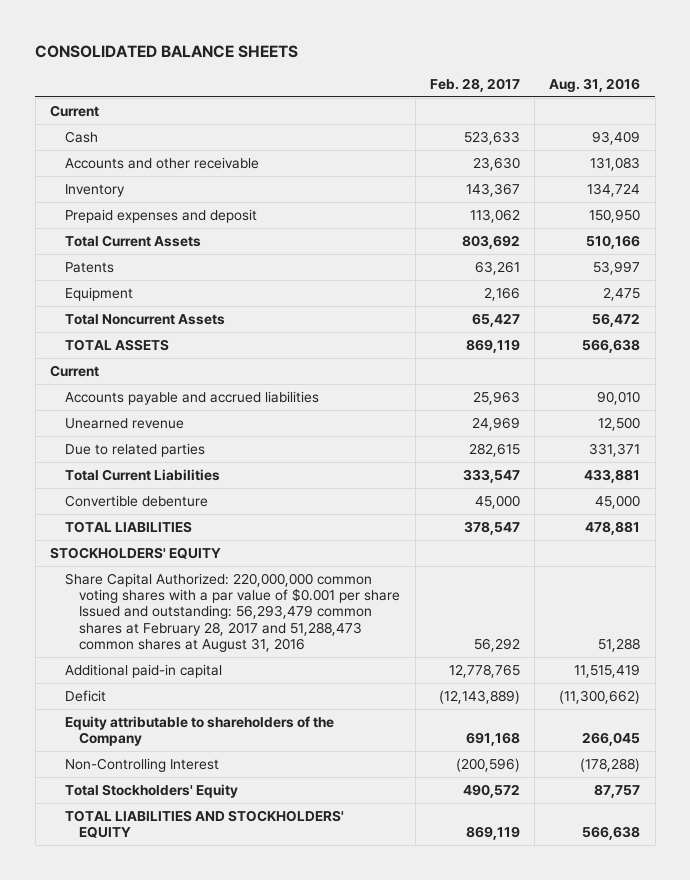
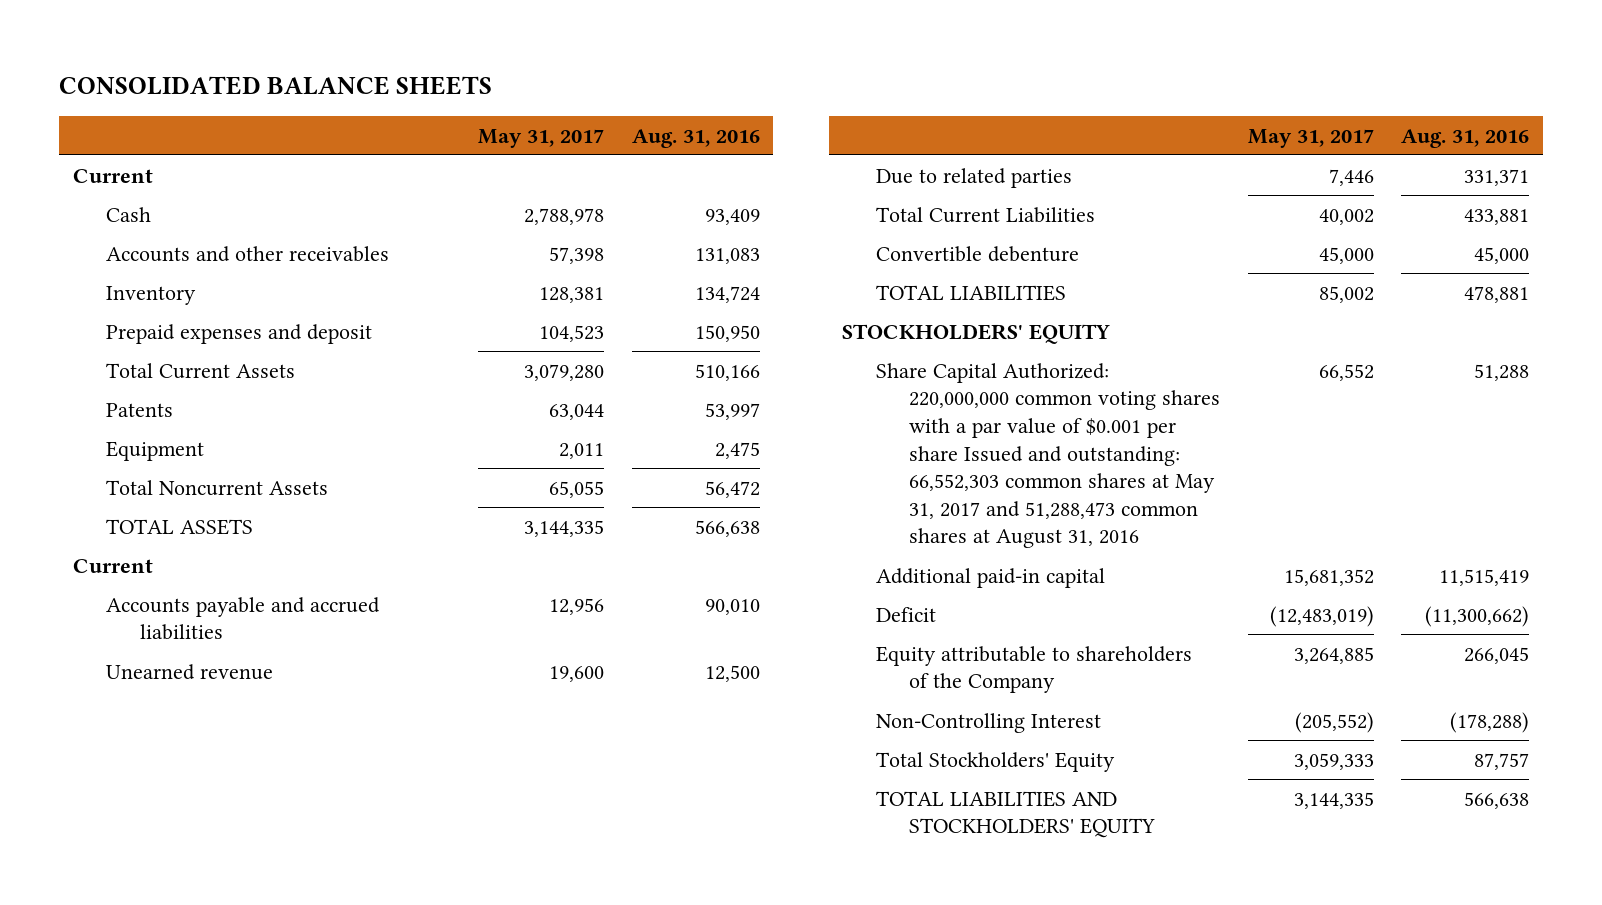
[429,78,520,93] Feb. 28, 2017 -> none
none -> [478,128,605,148] May 31, 2017
[64,156,259,169] Accounts and other receivable -> [106,245,390,262] Accounts and other receivables
[64,572,401,652] Share Capital Authorized: 220,000,000 common voting shares with a par value of $0.001 per share Issued and outstanding: 56,293,479 common shares at February 28, 2017 and 51,288,473 common shares at August 31, 2016 -> [875,362,1221,549] Share Capital Authorized: 220,000,000 common voting shares with a par value of $0.001 per share Issued and outstanding: 66,552,303 common shares at May 31, 2017 and 51,288,473 common shares at August 31, 2016

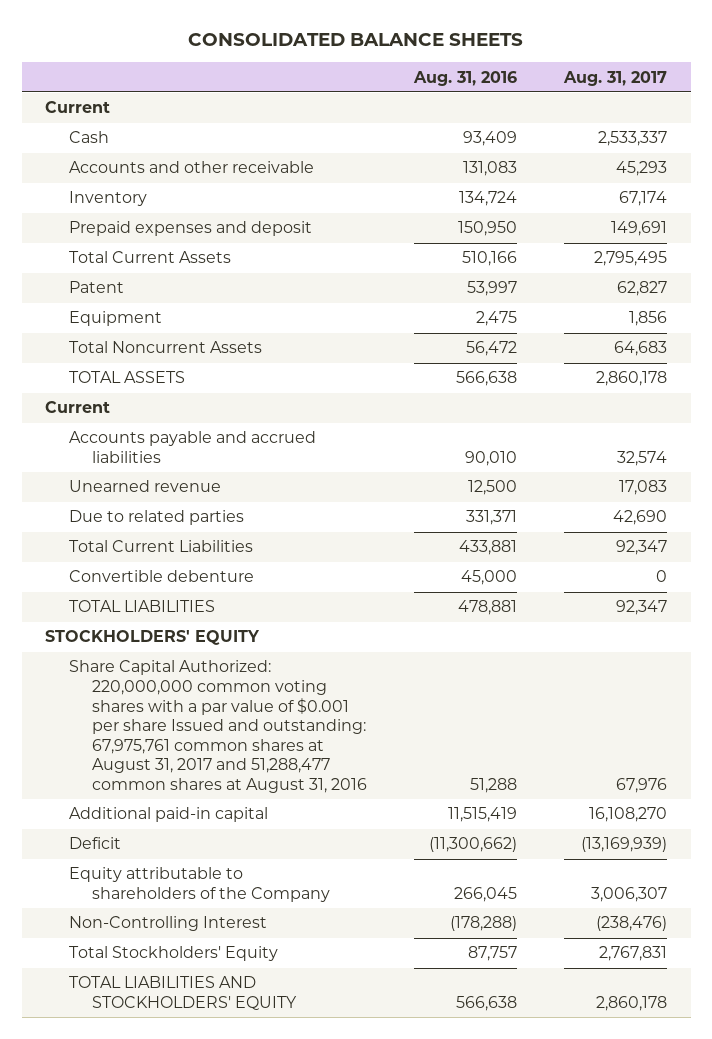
[478,128,605,148] May 31, 2017 -> none
none -> [563,70,668,86] Aug. 31, 2017
[106,245,390,262] Accounts and other receivables -> [68,161,314,174] Accounts and other receivable
[106,402,174,417] Patents -> [68,281,124,294] Patent
[875,362,1221,549] Share Capital Authorized: 220,000,000 common voting shares with a par value of $0.001 per share Issued and outstanding: 66,552,303 common shares at May 31, 2017 and 51,288,473 common shares at August 31, 2016 -> [68,660,368,793] Share Capital Authorized: 220,000,000 common voting shares with a par value of $0.001 per share Issued and outstanding: 67,975,761 common shares at August 31, 2017 and 51,288,477 common shares at August 31, 2016

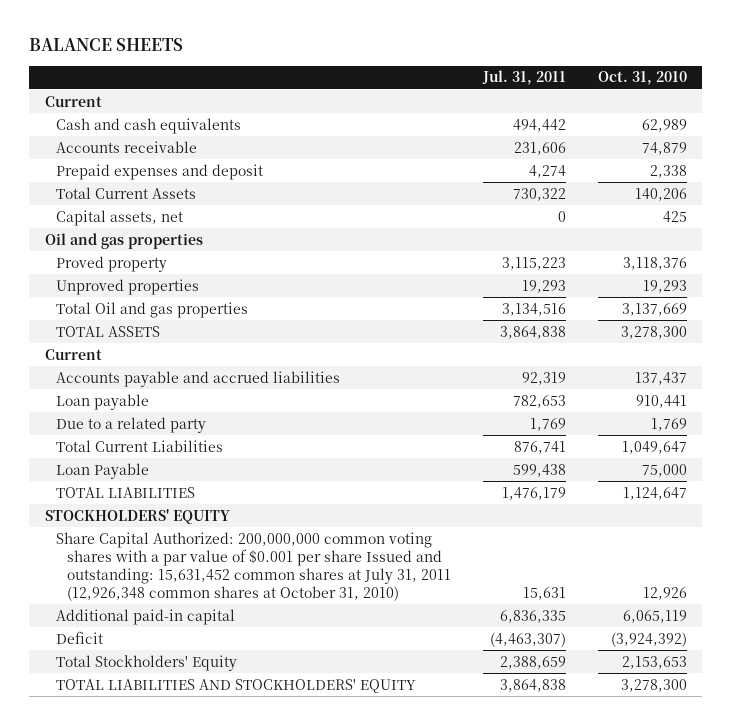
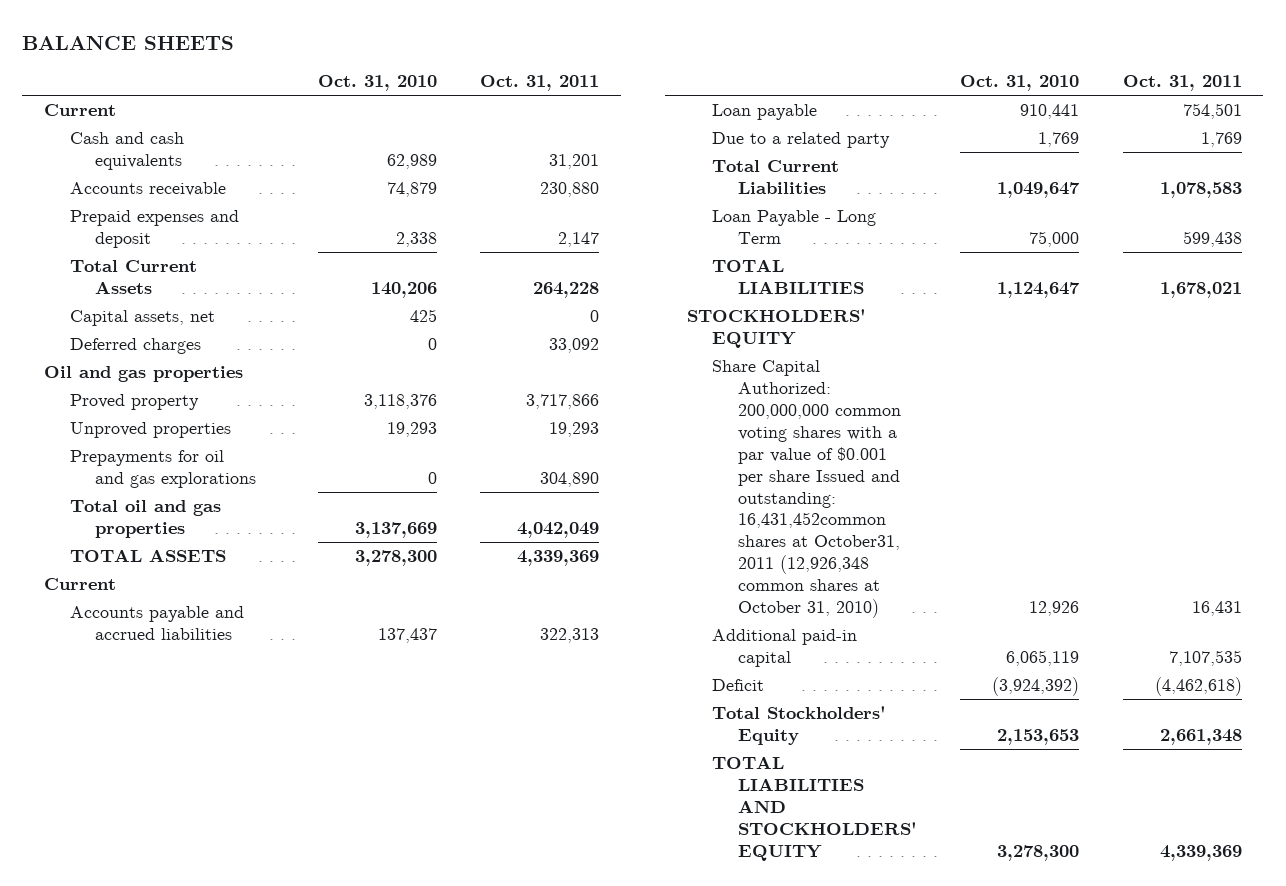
[481,70,566,86] Jul. 31, 2011 -> none
none -> [480,75,600,92] Oct. 31, 2011
none -> [69,337,201,354] Deferred charges
none -> [69,449,257,488] Prepayments for oil and gas explorations
[56,301,249,318] Total Oil and gas properties -> [69,499,221,538] Total oil and gas properties
[56,462,150,479] Loan Payable -> [712,209,877,244] Loan Payable - Long Term
[56,531,452,601] Share Capital Authorized: 200,000,000 common voting shares with a par value of $0.001 per share Issued and outstanding: 15,631,452 common shares at July 31, 2011 (12,926,348 common shares at October 31, 2010) -> [712,359,901,619] Share Capital Authorized: 200,000,000 common voting shares with a par value of $0.001 per share Issued and outstanding: 16,431,452common shares at October31, 2011 (12,926,348 common shares at October 31, 2010)

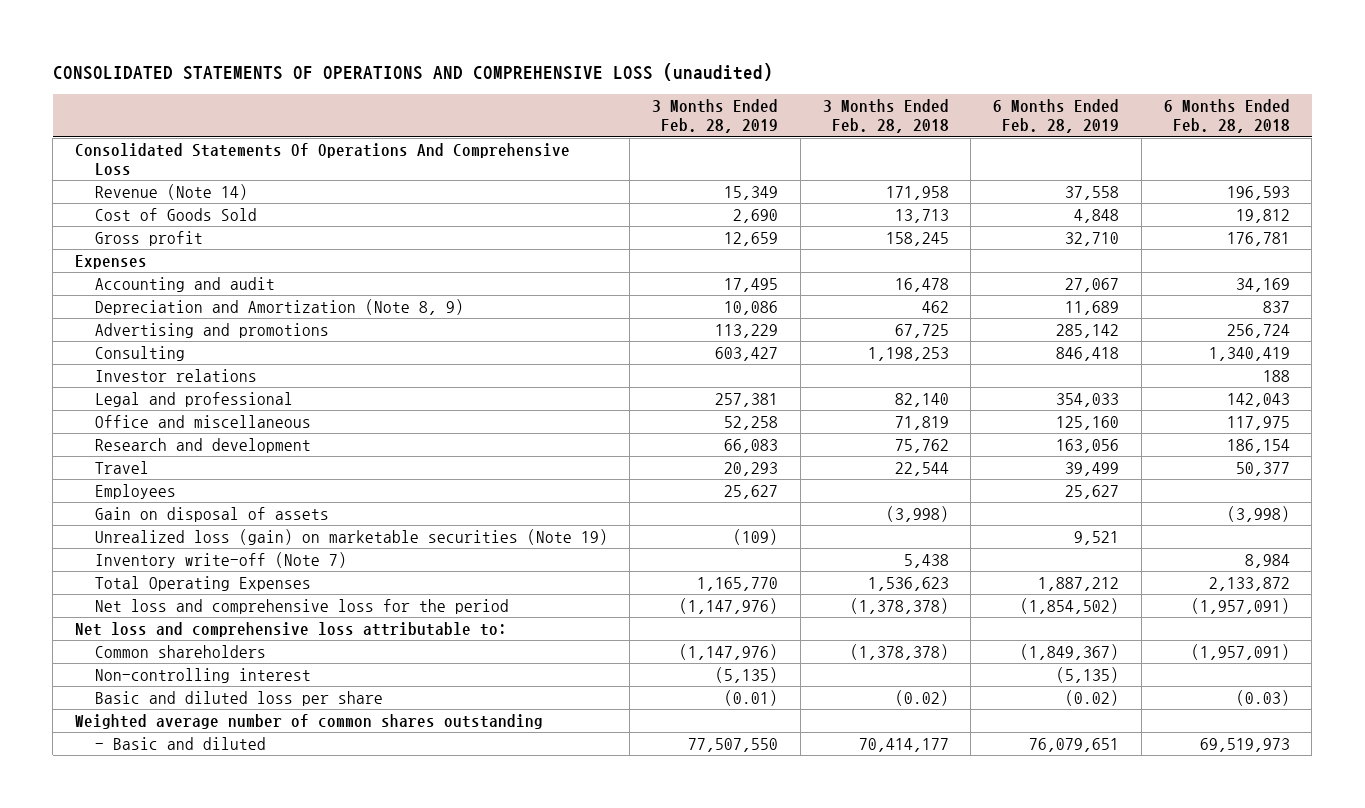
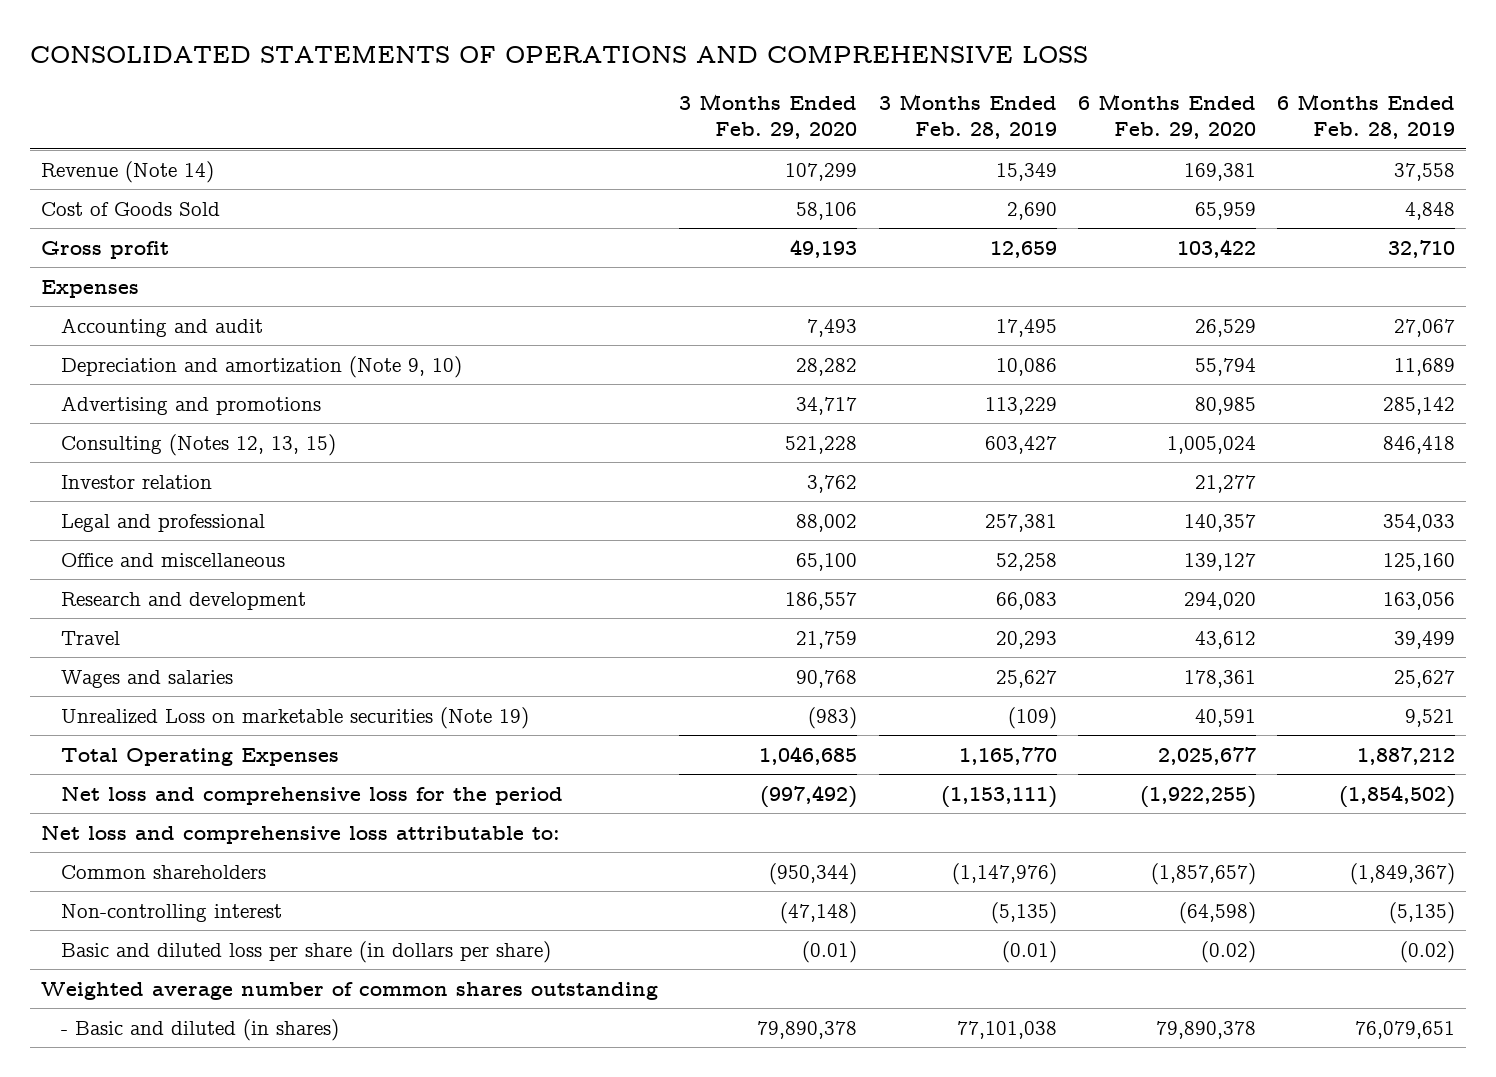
[52,63,773,82] CONSOLIDATED STATEMENTS OF OPERATIONS AND COMPREHENSIVE LOSS (unaudited) -> [30,44,1089,63] CONSOLIDATED STATEMENTS OF OPERATIONS AND COMPREHENSIVE LOSS
[822,99,949,134] 3 Months Ended Feb. 28, 2018 -> none
[1163,99,1290,134] 6 Months Ended Feb. 28, 2018 -> none
none -> [679,94,858,140] 3 Months Ended Feb. 29, 2020
none -> [1078,94,1257,140] 6 Months Ended Feb. 29, 2020
[75,142,571,175] Consolidated Statements Of Operations And Comprehensive Loss -> none
[94,298,464,315] Depreciation and Amortization (Note 8, 9) -> [60,355,462,378] Depreciation and amortization (Note 9, 10)
[94,345,185,361] Consulting -> [60,433,336,456] Consulting (Notes 12, 13, 15)
[94,368,257,382] Investor relations -> [60,474,212,489] Investor relation
[94,506,329,522] Gain on disposal of assets -> none
[94,551,347,568] Inventory write-off (Note 7) -> none
[94,483,176,499] Employees -> [60,669,233,688] Wages and salaries
[94,528,608,545] Unrealized loss (gain) on marketable securities (Note 19) -> [60,706,529,729] Unrealized Loss on marketable securities (Note 19)
[679,597,779,614] (1,147,976) -> [940,785,1057,808] (1,153,111)
[94,690,383,706] Basic and diluted loss per share -> [60,940,551,963] Basic and diluted loss per share (in dollars per share)
[94,736,266,750] - Basic and diluted -> [60,1018,339,1041] - Basic and diluted (in shares)
[688,737,779,752] 77,507,550 -> [956,1020,1057,1039] 77,101,038

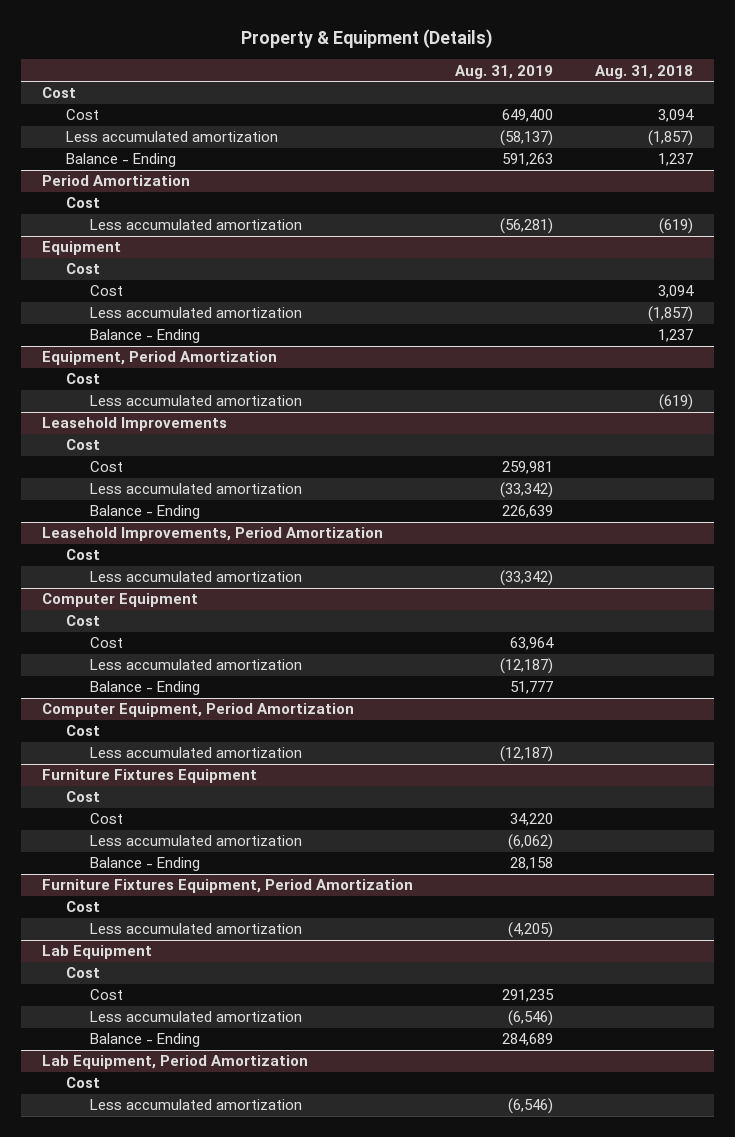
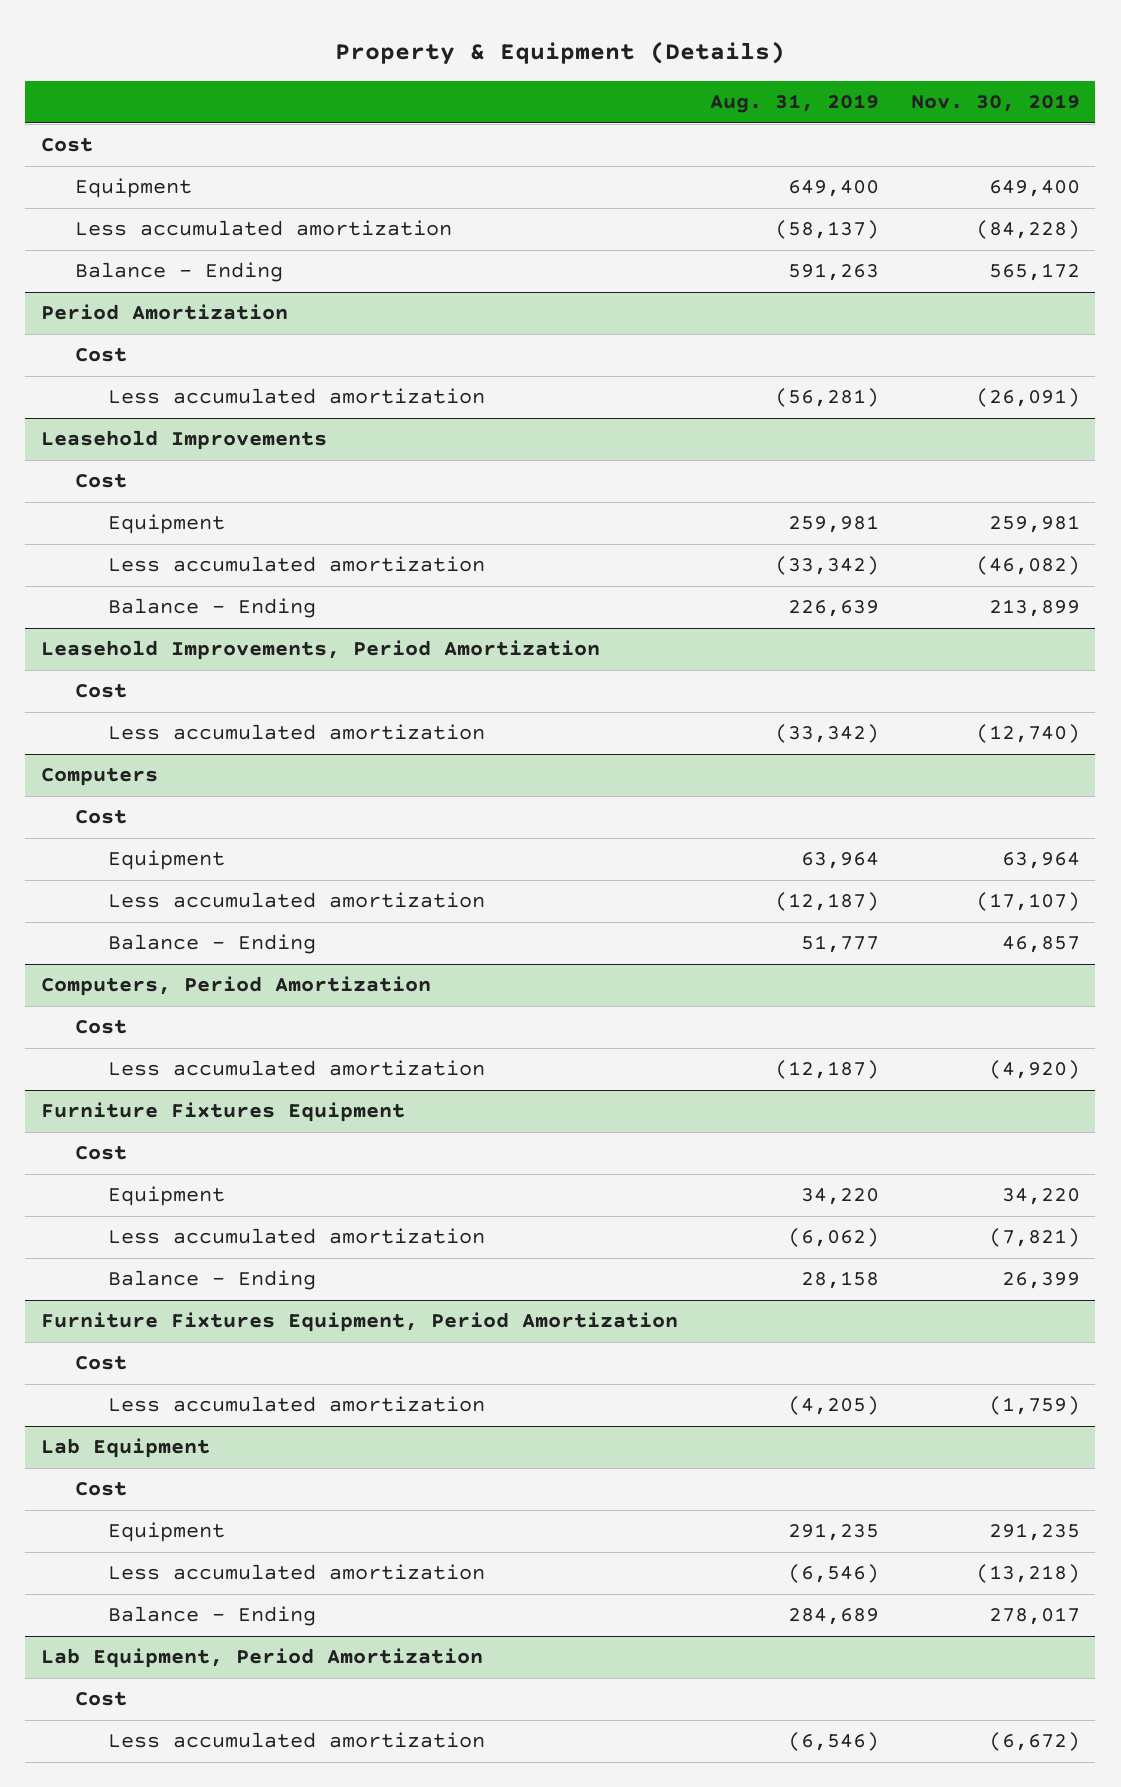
[594,64,693,79] Aug. 31, 2018 -> none
none -> [910,94,1080,113] Nov. 30, 2019
[65,109,99,121] Cost -> [74,178,192,199] Equipment
[41,241,121,256] Equipment -> none
[65,263,100,275] Cost -> none
[89,285,123,297] Cost -> none
[89,307,302,319] Less accumulated amortization -> none
[89,329,200,344] Balance - Ending -> none
[41,351,277,366] Equipment, Period Amortization -> none
[65,373,100,385] Cost -> none
[89,395,302,407] Less accumulated amortization -> none
[89,461,123,473] Cost -> [107,514,225,535] Equipment
[41,593,198,608] Computer Equipment -> [41,768,159,787] Computers
[89,637,123,649] Cost -> [107,850,225,871] Equipment
[41,703,354,718] Computer Equipment, Period Amortization -> [41,976,432,997] Computers, Period Amortization
[89,813,123,825] Cost -> [107,1186,225,1207] Equipment
[89,989,123,1001] Cost -> [107,1522,225,1543] Equipment

